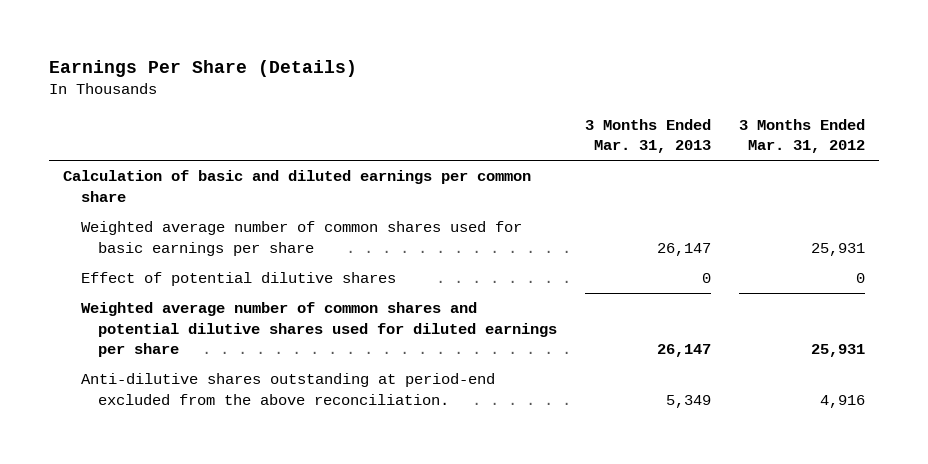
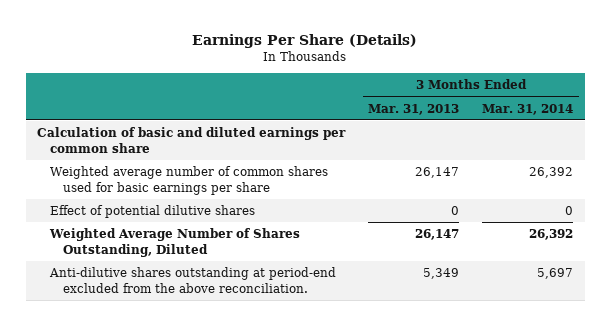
[739,118,866,154] 3 Months Ended Mar. 31, 2012 -> none
none -> [482,103,574,115] Mar. 31, 2014
[80,302,558,357] Weighted average number of common shares and potential dilutive shares used for diluted earnings per share -> [49,228,301,257] Weighted Average Number of Shares Outstanding, Diluted

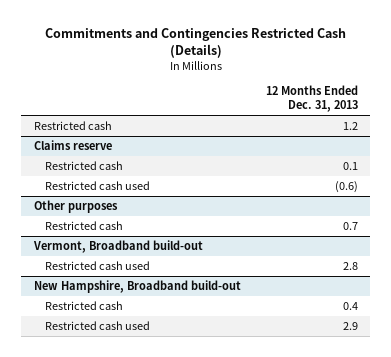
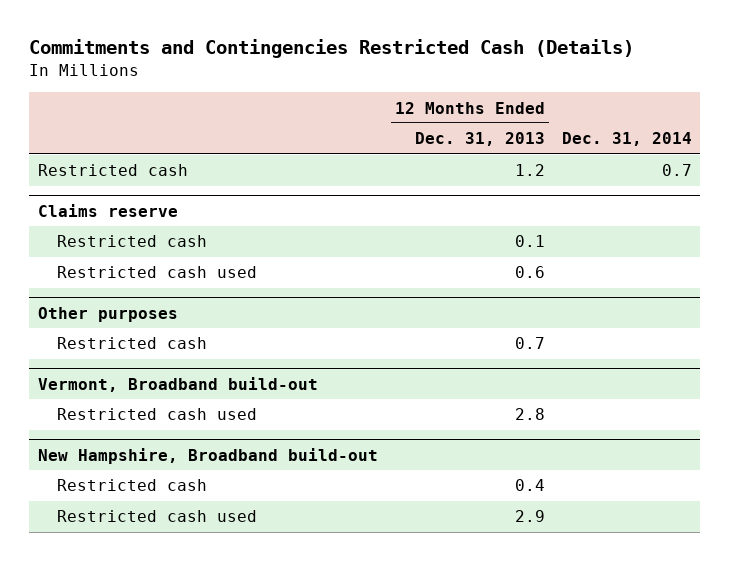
none -> [561,132,692,147] Dec. 31, 2014
[334,180,358,193] (0.6) -> [514,266,545,279] 0.6

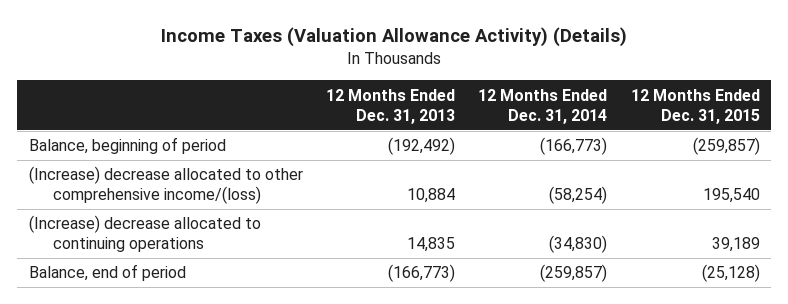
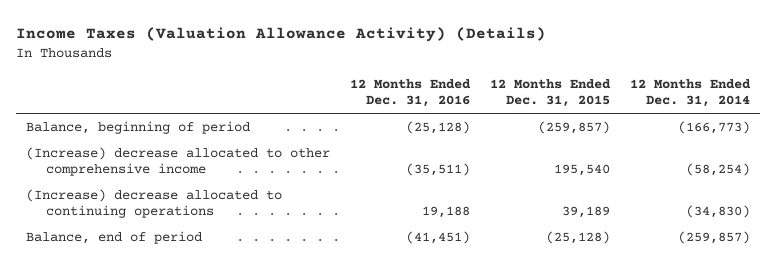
[326,88,456,124] 12 Months Ended Dec. 31, 2013 -> none
none -> [350,78,472,108] 12 Months Ended Dec. 31, 2016
[28,166,303,205] (Increase) decrease allocated to other comprehensive income/(loss) -> [26,146,331,177] (Increase) decrease allocated to other comprehensive income

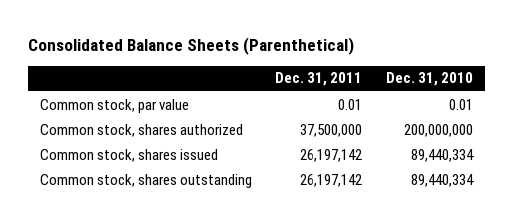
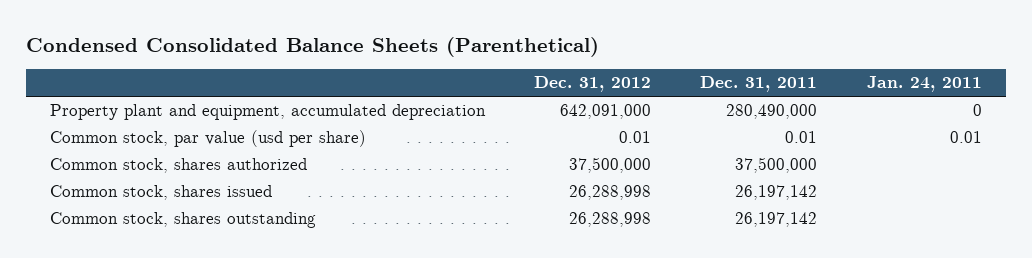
[27,36,354,55] Consolidated Balance Sheets (Parenthetical) -> [25,36,599,57] Condensed Consolidated Balance Sheets (Parenthetical)
[385,72,473,87] Dec. 31, 2010 -> none
none -> [534,76,652,93] Dec. 31, 2012
none -> [866,76,982,93] Jan. 24, 2011
none -> [50,104,487,121] Property plant and equipment, accumulated depreciation
[39,98,189,113] Common stock, par value -> [50,130,367,148] Common stock, par value (usd per share)

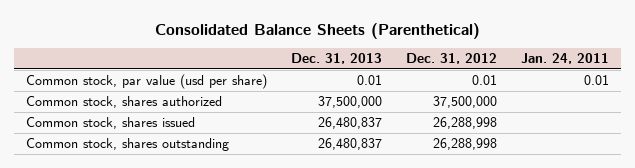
[25,36,599,57] Condensed Consolidated Balance Sheets (Parenthetical) -> [154,22,480,39] Consolidated Balance Sheets (Parenthetical)
[700,76,818,93] Dec. 31, 2011 -> none
none -> [291,53,383,65] Dec. 31, 2013
[50,104,487,121] Property plant and equipment, accumulated depreciation -> none

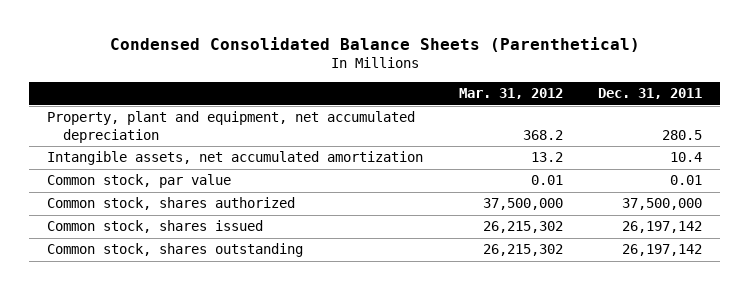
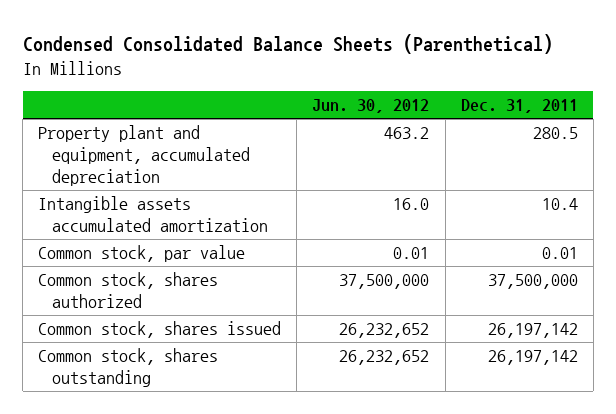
[458,88,563,100] Mar. 31, 2012 -> none
none -> [312,99,430,114] Jun. 30, 2012
[47,111,416,143] Property, plant and equipment, net accumulated depreciation -> [38,125,251,186] Property plant and equipment, accumulated depreciation
[47,151,424,166] Intangible assets, net accumulated amortization -> [38,196,269,233] Intangible assets accumulated amortization

